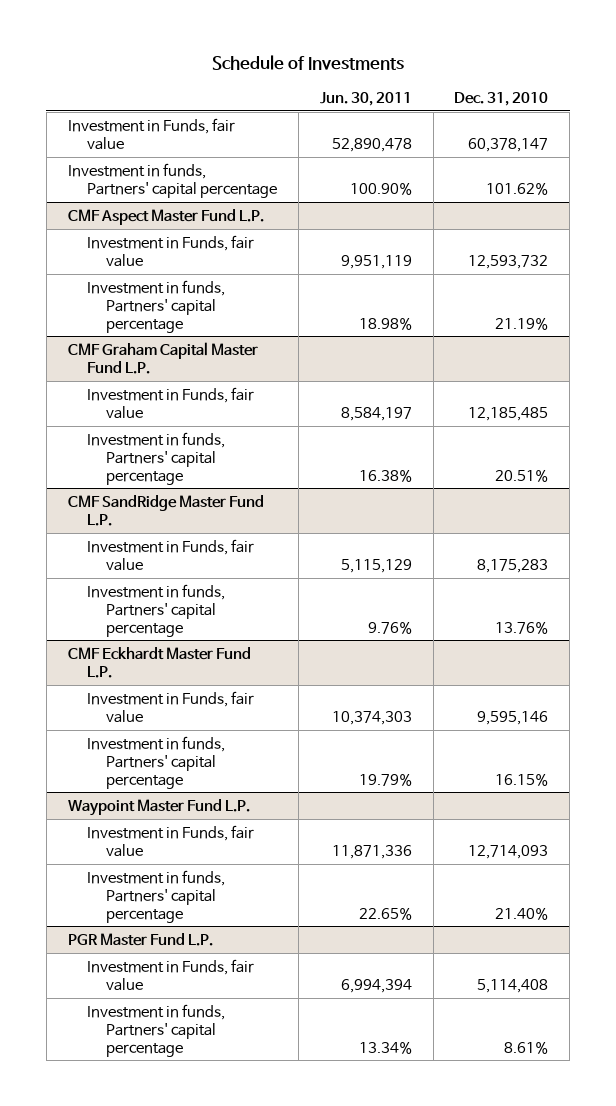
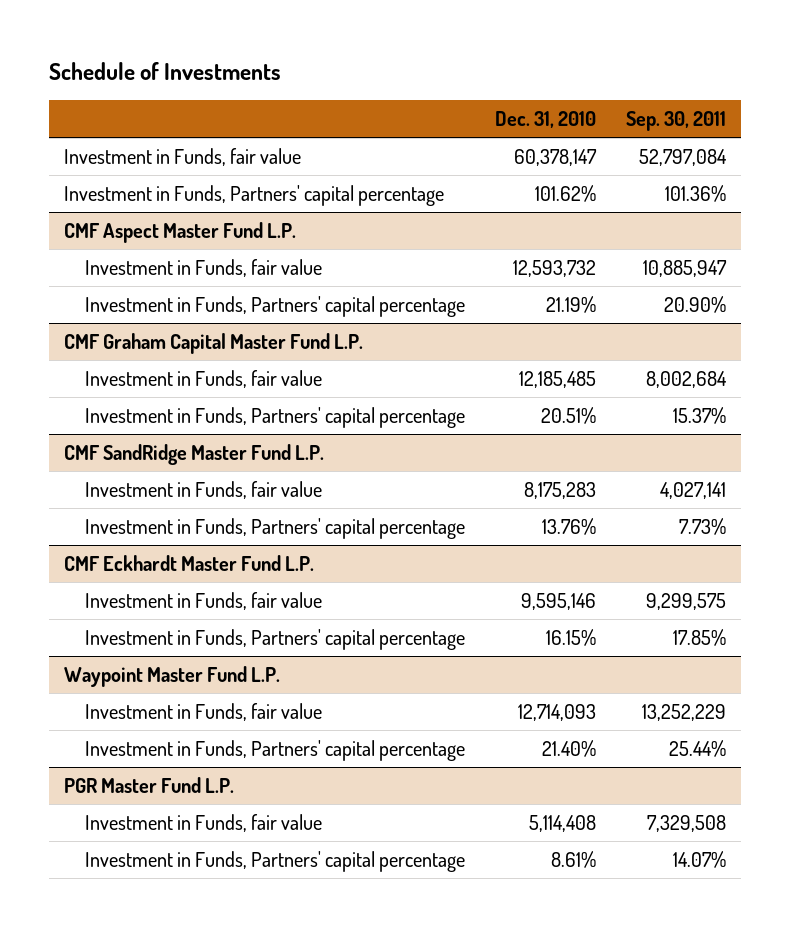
[319,91,412,106] Jun. 30, 2011 -> none
none -> [625,111,726,132] Sep. 30, 2011
[67,162,277,198] Investment in funds, Partners' capital percentage -> [64,184,445,206] Investment in Funds, Partners' capital percentage
[86,279,225,333] Investment in funds, Partners' capital percentage -> [85,295,466,317] Investment in Funds, Partners' capital percentage
[86,431,225,485] Investment in funds, Partners' capital percentage -> [85,406,466,428] Investment in Funds, Partners' capital percentage
[86,583,225,637] Investment in funds, Partners' capital percentage -> [85,517,466,539] Investment in Funds, Partners' capital percentage
[86,735,225,789] Investment in funds, Partners' capital percentage -> [85,628,466,650] Investment in Funds, Partners' capital percentage
[86,869,225,923] Investment in funds, Partners' capital percentage -> [85,739,466,761] Investment in Funds, Partners' capital percentage
[86,1003,225,1057] Investment in funds, Partners' capital percentage -> [85,850,466,872] Investment in Funds, Partners' capital percentage

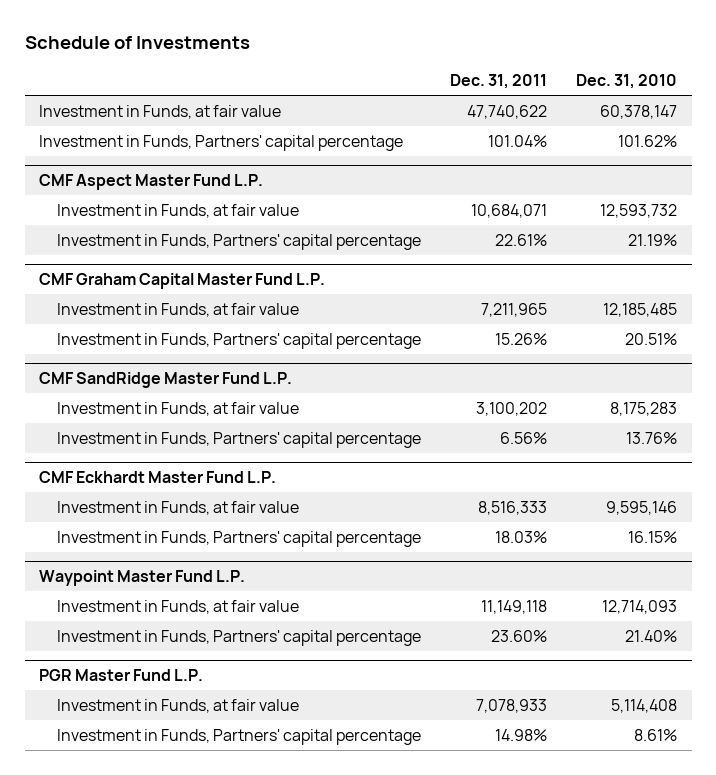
[625,111,726,132] Sep. 30, 2011 -> none
none -> [450,74,548,90] Dec. 31, 2011
[64,147,302,166] Investment in Funds, fair value -> [39,104,282,119] Investment in Funds, at fair value
[85,258,323,277] Investment in Funds, fair value -> [57,203,300,218] Investment in Funds, at fair value
[85,369,323,388] Investment in Funds, fair value -> [57,302,300,317] Investment in Funds, at fair value
[85,480,323,499] Investment in Funds, fair value -> [57,401,300,416] Investment in Funds, at fair value
[85,591,323,610] Investment in Funds, fair value -> [57,500,300,515] Investment in Funds, at fair value
[85,702,323,721] Investment in Funds, fair value -> [57,599,300,614] Investment in Funds, at fair value
[85,813,323,832] Investment in Funds, fair value -> [57,698,300,713] Investment in Funds, at fair value

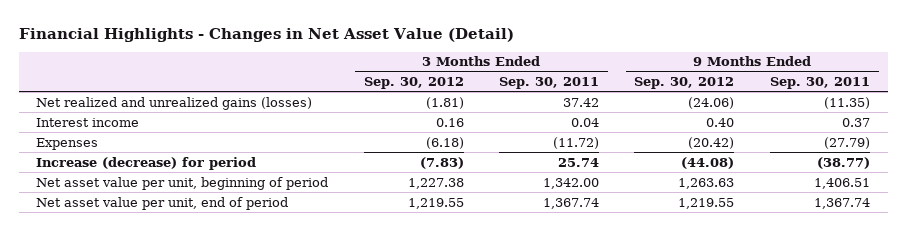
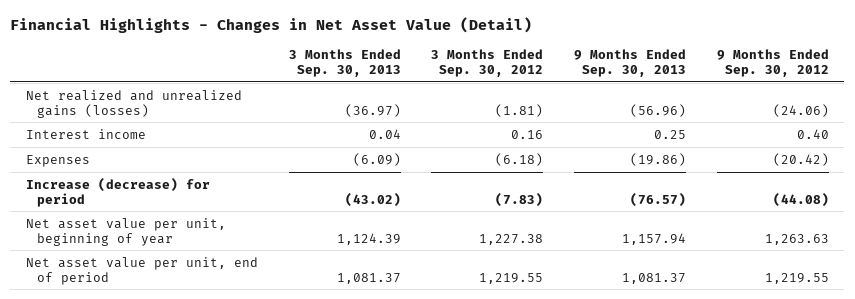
[499,77,600,90] Sep. 30, 2011 -> none
[769,77,870,90] Sep. 30, 2011 -> none
none -> [288,48,401,77] 3 Months Ended Sep. 30, 2013
none -> [574,48,687,77] 9 Months Ended Sep. 30, 2013
[36,176,329,190] Net asset value per unit, beginning of period -> [25,217,226,246] Net asset value per unit, beginning of year

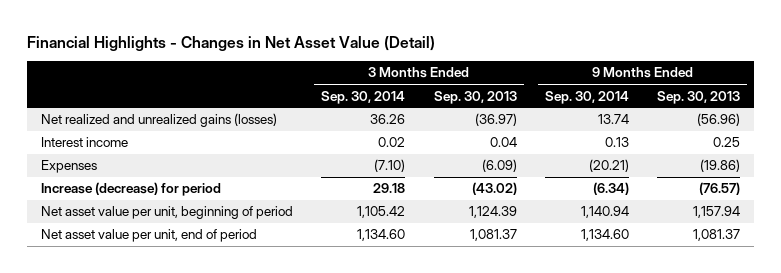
[431,48,544,77] 3 Months Ended Sep. 30, 2012 -> none
[716,48,829,77] 9 Months Ended Sep. 30, 2012 -> none
none -> [321,90,406,104] Sep. 30, 2014
none -> [544,90,629,104] Sep. 30, 2014
[25,217,226,246] Net asset value per unit, beginning of year -> [41,206,294,220] Net asset value per unit, beginning of period

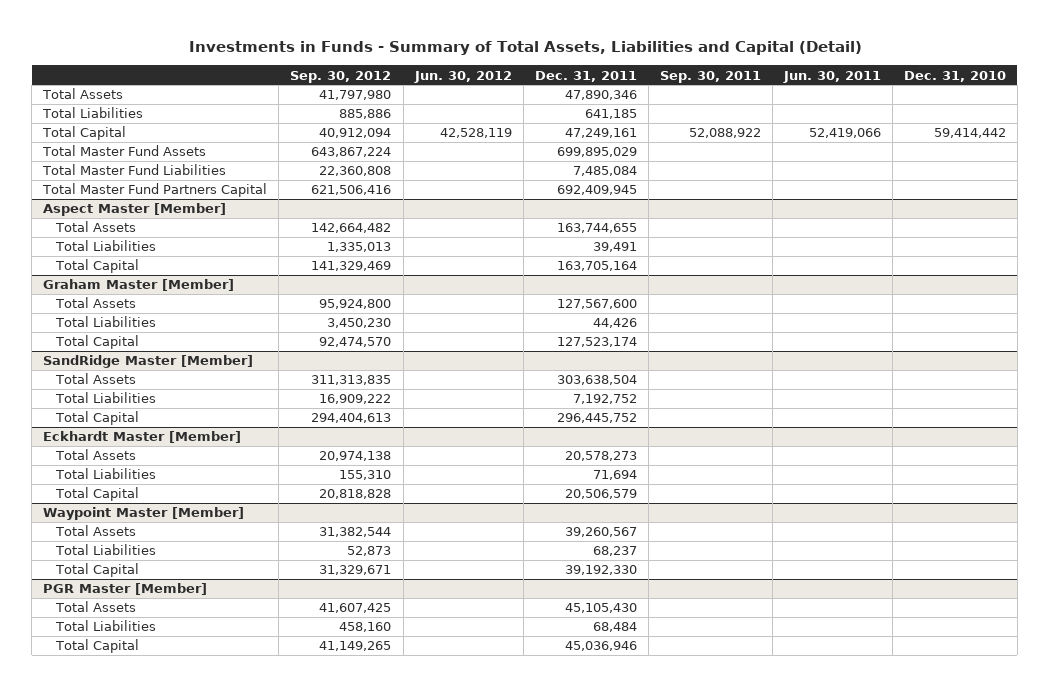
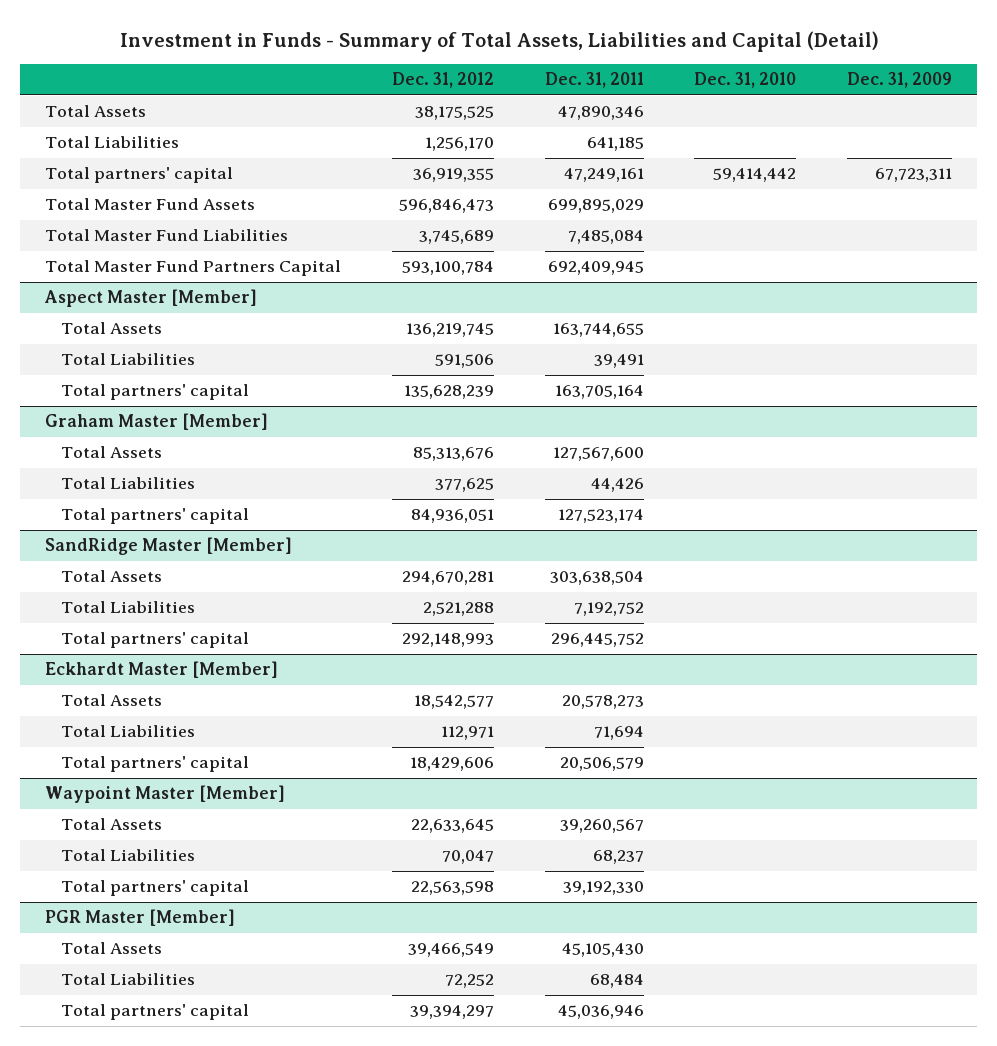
[188,41,862,56] Investments in Funds - Summary of Total Assets, Liabilities and Capital (Detail) -> [119,30,879,52] Investment in Funds - Summary of Total Assets, Liabilities and Capital (Detail)
[290,70,392,83] Sep. 30, 2012 -> none
[413,70,512,83] Jun. 30, 2012 -> none
[659,70,761,83] Sep. 30, 2011 -> none
[782,70,881,83] Jun. 30, 2011 -> none
none -> [391,72,494,89] Dec. 31, 2012
none -> [846,72,952,89] Dec. 31, 2009
[42,126,127,141] Total Capital -> [45,167,234,184] Total partners' capital
[54,259,139,274] Total Capital -> [60,384,249,401] Total partners' capital
[54,335,139,350] Total Capital -> [60,508,249,525] Total partners' capital
[54,411,139,426] Total Capital -> [60,632,249,649] Total partners' capital
[54,487,139,502] Total Capital -> [60,756,249,773] Total partners' capital
[54,563,139,578] Total Capital -> [60,880,249,897] Total partners' capital
[54,639,139,654] Total Capital -> [60,1004,249,1021] Total partners' capital

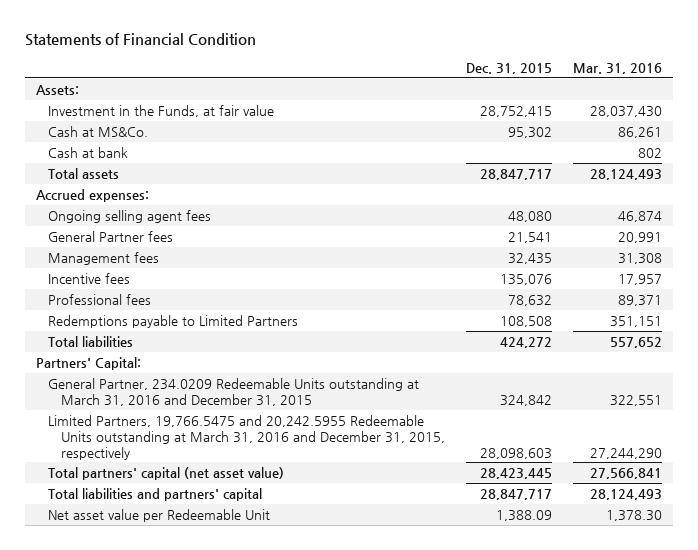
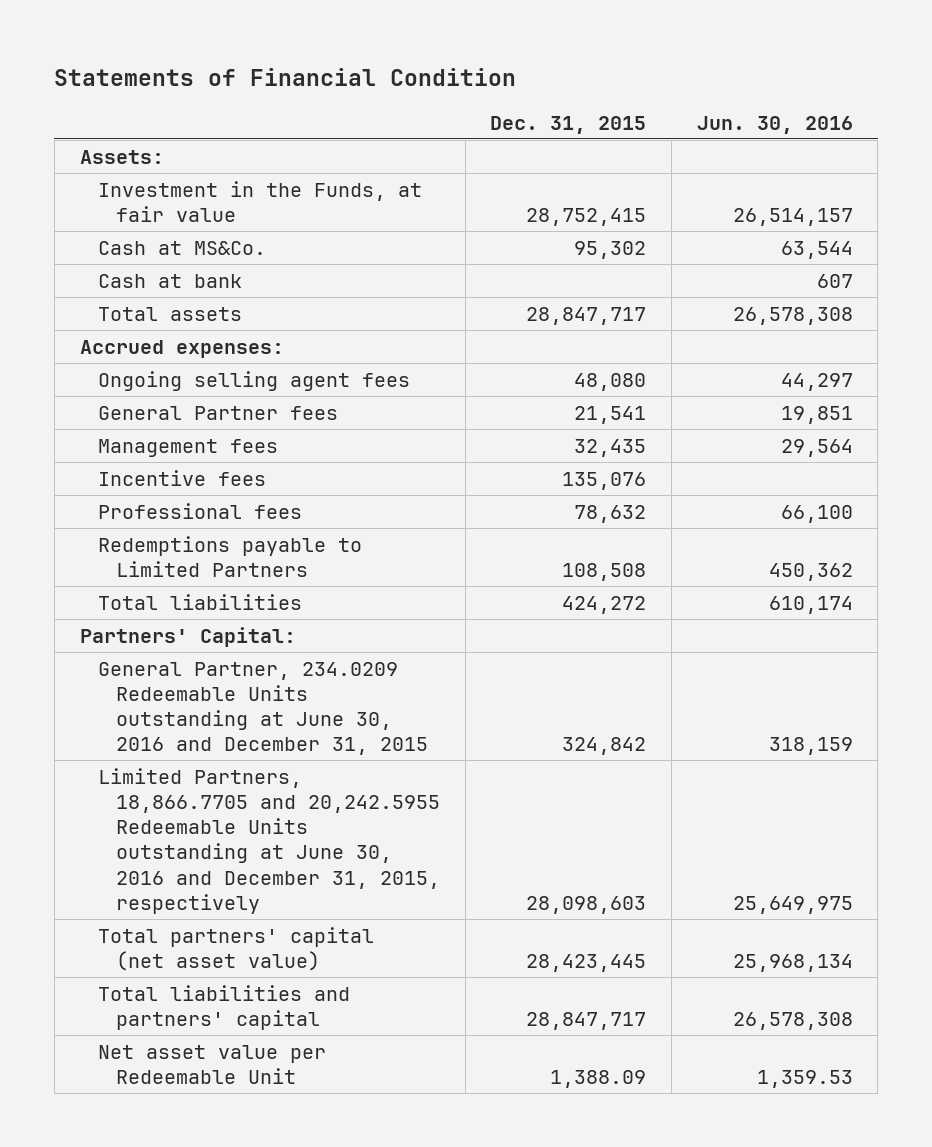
[573,62,663,74] Mar. 31, 2016 -> none
none -> [696,115,853,134] Jun. 30, 2016
[48,377,420,406] General Partner, 234.0209 Redeemable Units outstanding at March 31, 2016 and December 31, 2015 -> [97,661,428,756] General Partner, 234.0209 Redeemable Units outstanding at June 30, 2016 and December 31, 2015
[48,414,445,460] Limited Partners, 19,766.5475 and 20,242.5955 Redeemable Units outstanding at March 31, 2016 and December 31, 2015, respectively -> [97,767,440,914] Limited Partners, 18,866.7705 and 20,242.5955 Redeemable Units outstanding at June 30, 2016 and December 31, 2015, respectively

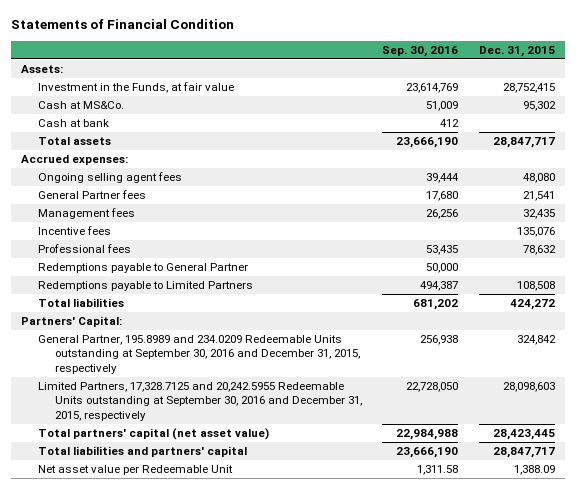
[696,115,853,134] Jun. 30, 2016 -> none
none -> [382,45,459,57] Sep. 30, 2016
none -> [38,263,249,274] Redemptions payable to General Partner
[97,661,428,756] General Partner, 234.0209 Redeemable Units outstanding at June 30, 2016 and December 31, 2015 -> [38,335,360,374] General Partner, 195.8989 and 234.0209 Redeemable Units outstanding at September 30, 2016 and December 31, 2015, respectively
[97,767,440,914] Limited Partners, 18,866.7705 and 20,242.5955 Redeemable Units outstanding at June 30, 2016 and December 31, 2015, respectively -> [38,382,362,421] Limited Partners, 17,328.7125 and 20,242.5955 Redeemable Units outstanding at September 30, 2016 and December 31, 2015, respectively

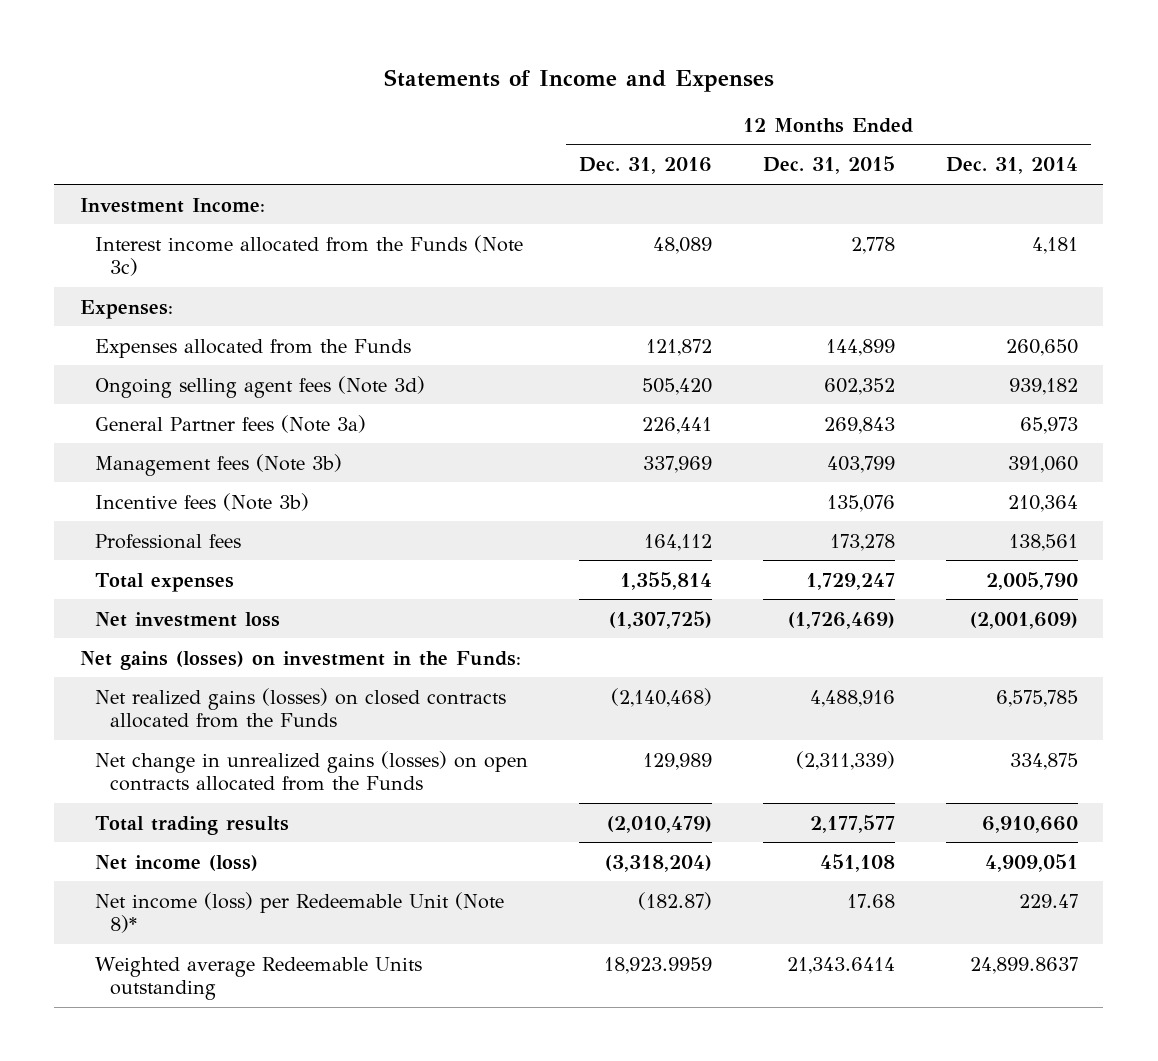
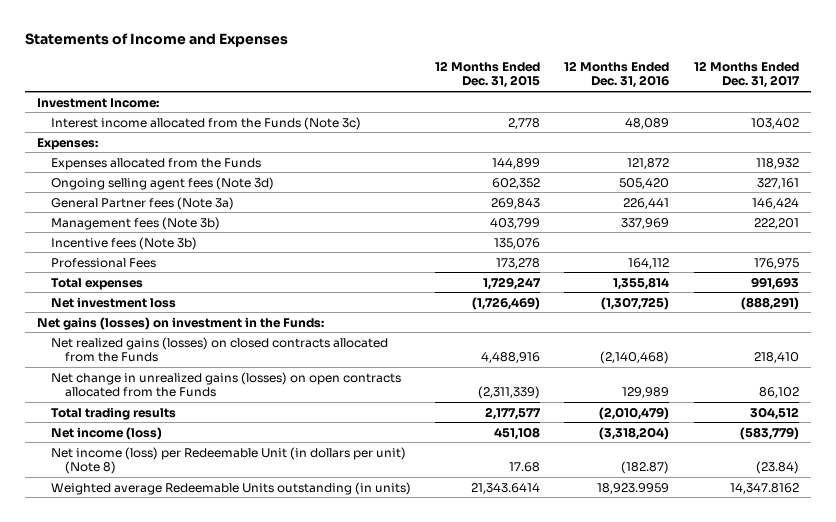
[945,157,1078,175] Dec. 31, 2014 -> none
none -> [693,60,800,89] 12 Months Ended Dec. 31, 2017
[95,533,242,549] Professional fees -> [50,257,156,268] Professional Fees
[95,891,505,934] Net income (loss) per Redeemable Unit (Note 8)* -> [50,446,406,475] Net income (loss) per Redeemable Unit (in dollars per unit) (Note 8)
[95,956,423,1001] Weighted average Redeemable Units outstanding -> [50,481,411,495] Weighted average Redeemable Units outstanding (in units)

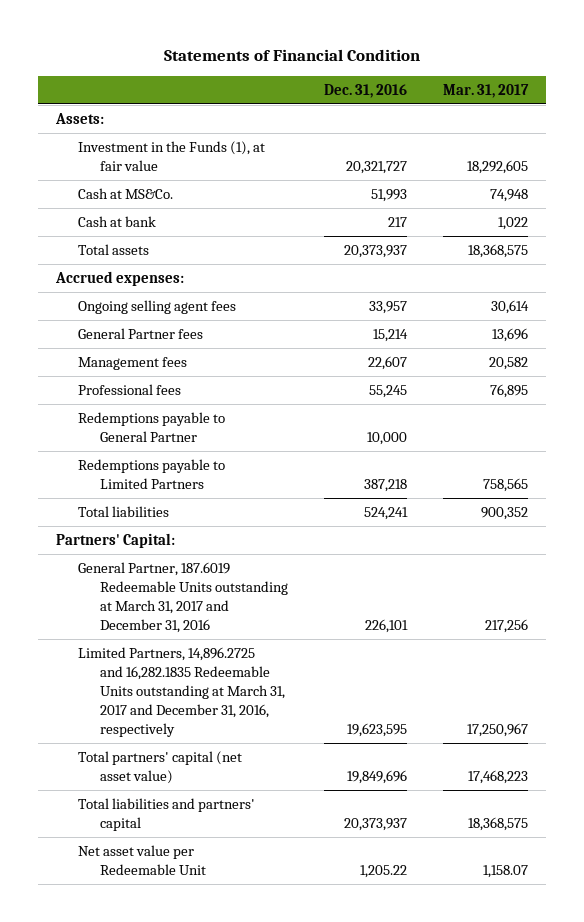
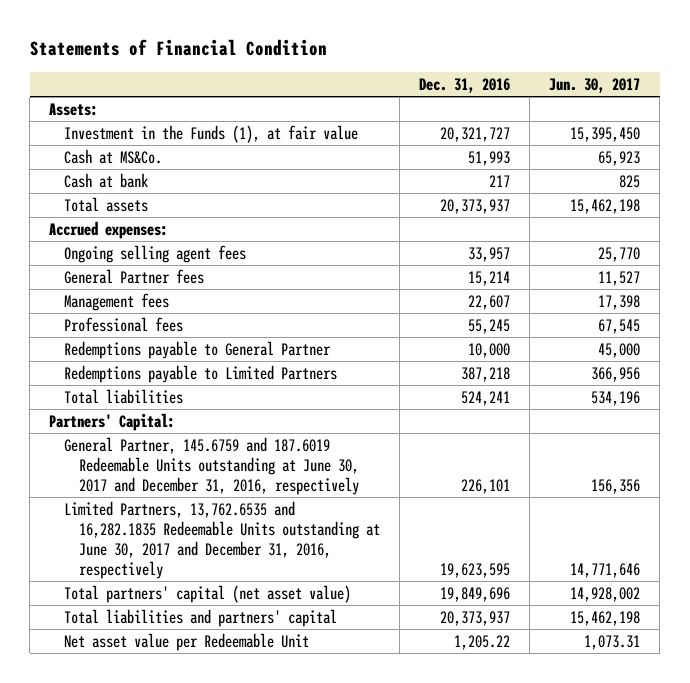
[442,83,529,98] Mar. 31, 2017 -> none
none -> [549,77,641,93] Jun. 30, 2017
[78,561,289,634] General Partner, 187.6019 Redeemable Units outstanding at March 31, 2017 and December 31, 2016 -> [64,436,359,495] General Partner, 145.6759 and 187.6019 Redeemable Units outstanding at June 30, 2017 and December 31, 2016, respectively
[78,646,286,738] Limited Partners, 14,896.2725 and 16,282.1835 Redeemable Units outstanding at March 31, 2017 and December 31, 2016, respectively -> [64,500,380,579] Limited Partners, 13,762.6535 and 16,282.1835 Redeemable Units outstanding at June 30, 2017 and December 31, 2016, respectively

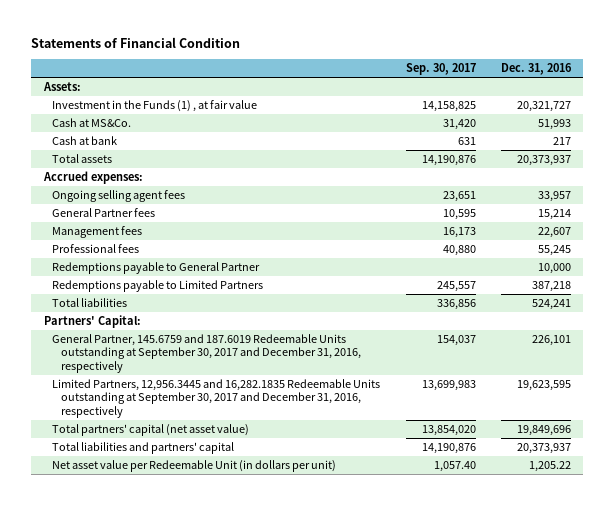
[549,77,641,93] Jun. 30, 2017 -> none
none -> [405,63,476,76] Sep. 30, 2017
[64,124,359,143] Investment in the Funds (1), at fair value -> [52,100,258,113] Investment in the Funds (1) , at fair value
[64,436,359,495] General Partner, 145.6759 and 187.6019 Redeemable Units outstanding at June 30, 2017 and December 31, 2016, respectively -> [52,334,362,373] General Partner, 145.6759 and 187.6019 Redeemable Units outstanding at September 30, 2017 and December 31, 2016, respectively
[64,500,380,579] Limited Partners, 13,762.6535 and 16,282.1835 Redeemable Units outstanding at June 30, 2017 and December 31, 2016, respectively -> [52,379,381,418] Limited Partners, 12,956.3445 and 16,282.1835 Redeemable Units outstanding at September 30, 2017 and December 31, 2016, respectively
[64,632,310,651] Net asset value per Redeemable Unit -> [52,460,337,473] Net asset value per Redeemable Unit (in dollars per unit)

